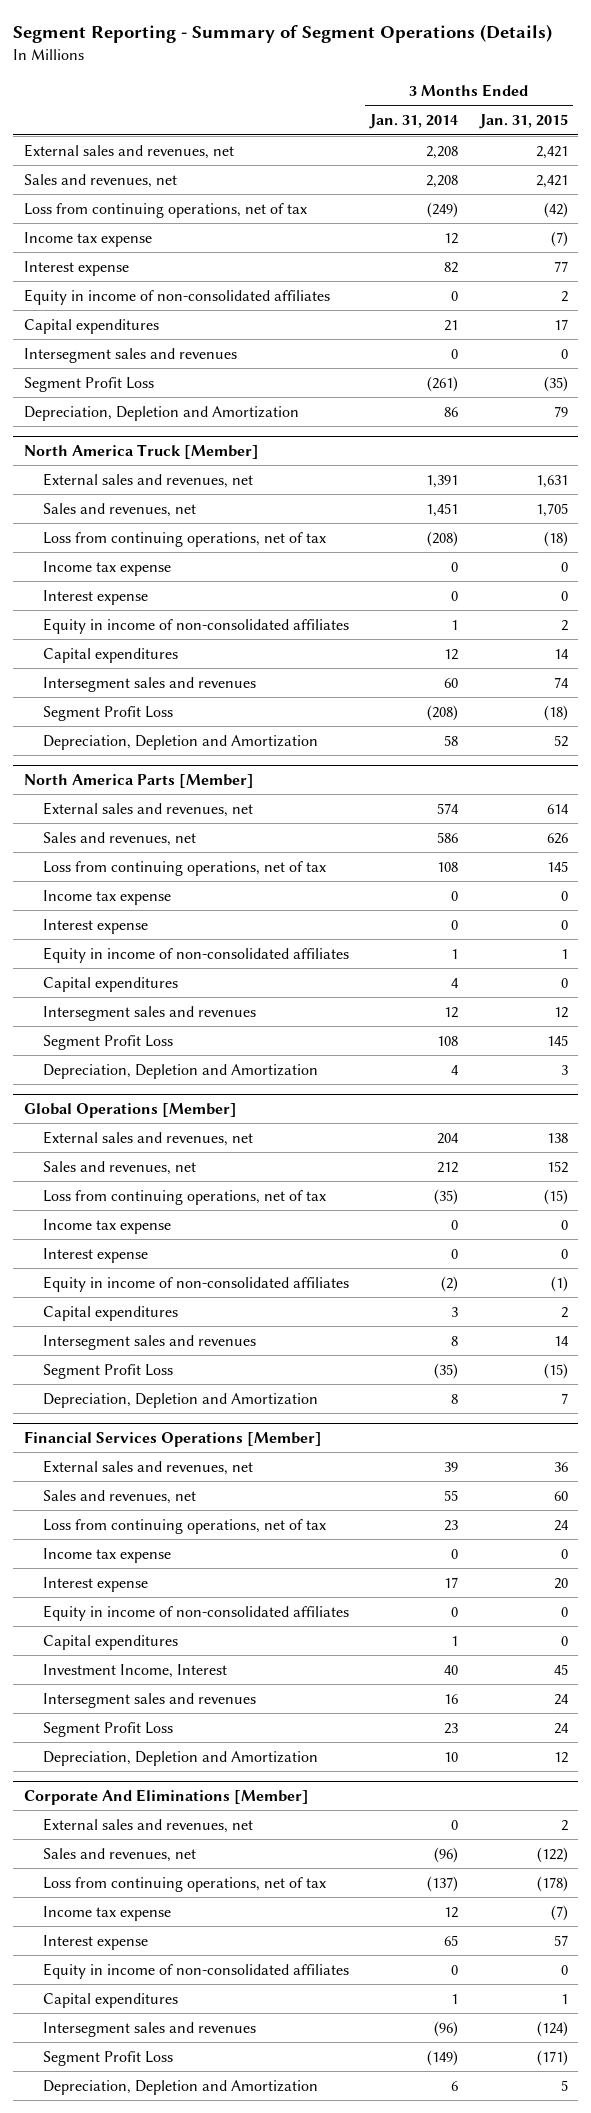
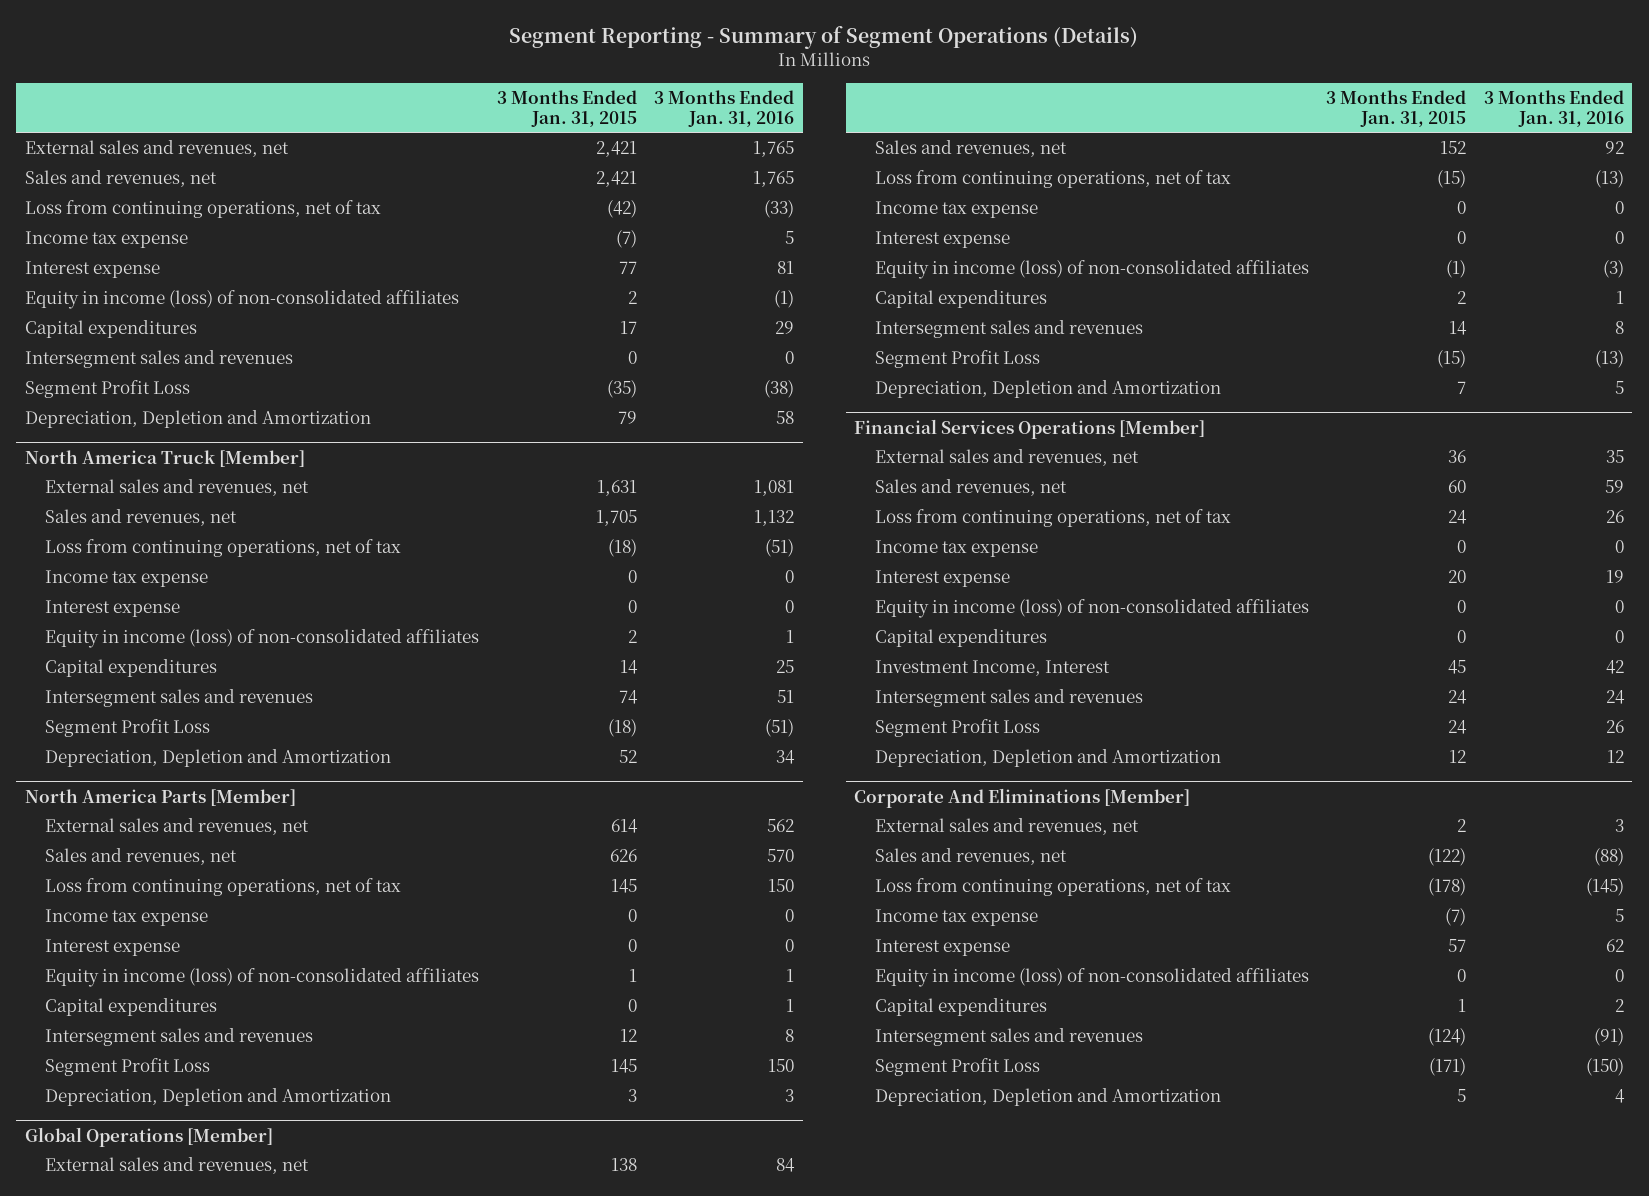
[369,114,459,130] Jan. 31, 2014 -> none
none -> [654,89,795,127] 3 Months Ended Jan. 31, 2016
[23,288,330,305] Equity in income of non-consolidated affiliates -> [24,290,459,310] Equity in income (loss) of non-consolidated affiliates
[43,617,350,634] Equity in income of non-consolidated affiliates -> [45,629,480,649] Equity in income (loss) of non-consolidated affiliates
[43,946,350,963] Equity in income of non-consolidated affiliates -> [45,968,480,988] Equity in income (loss) of non-consolidated affiliates
[43,1275,350,1292] Equity in income of non-consolidated affiliates -> [874,260,1309,280] Equity in income (loss) of non-consolidated affiliates
[43,1604,350,1621] Equity in income of non-consolidated affiliates -> [874,599,1309,619] Equity in income (loss) of non-consolidated affiliates
[43,1962,350,1979] Equity in income of non-consolidated affiliates -> [874,968,1309,988] Equity in income (loss) of non-consolidated affiliates

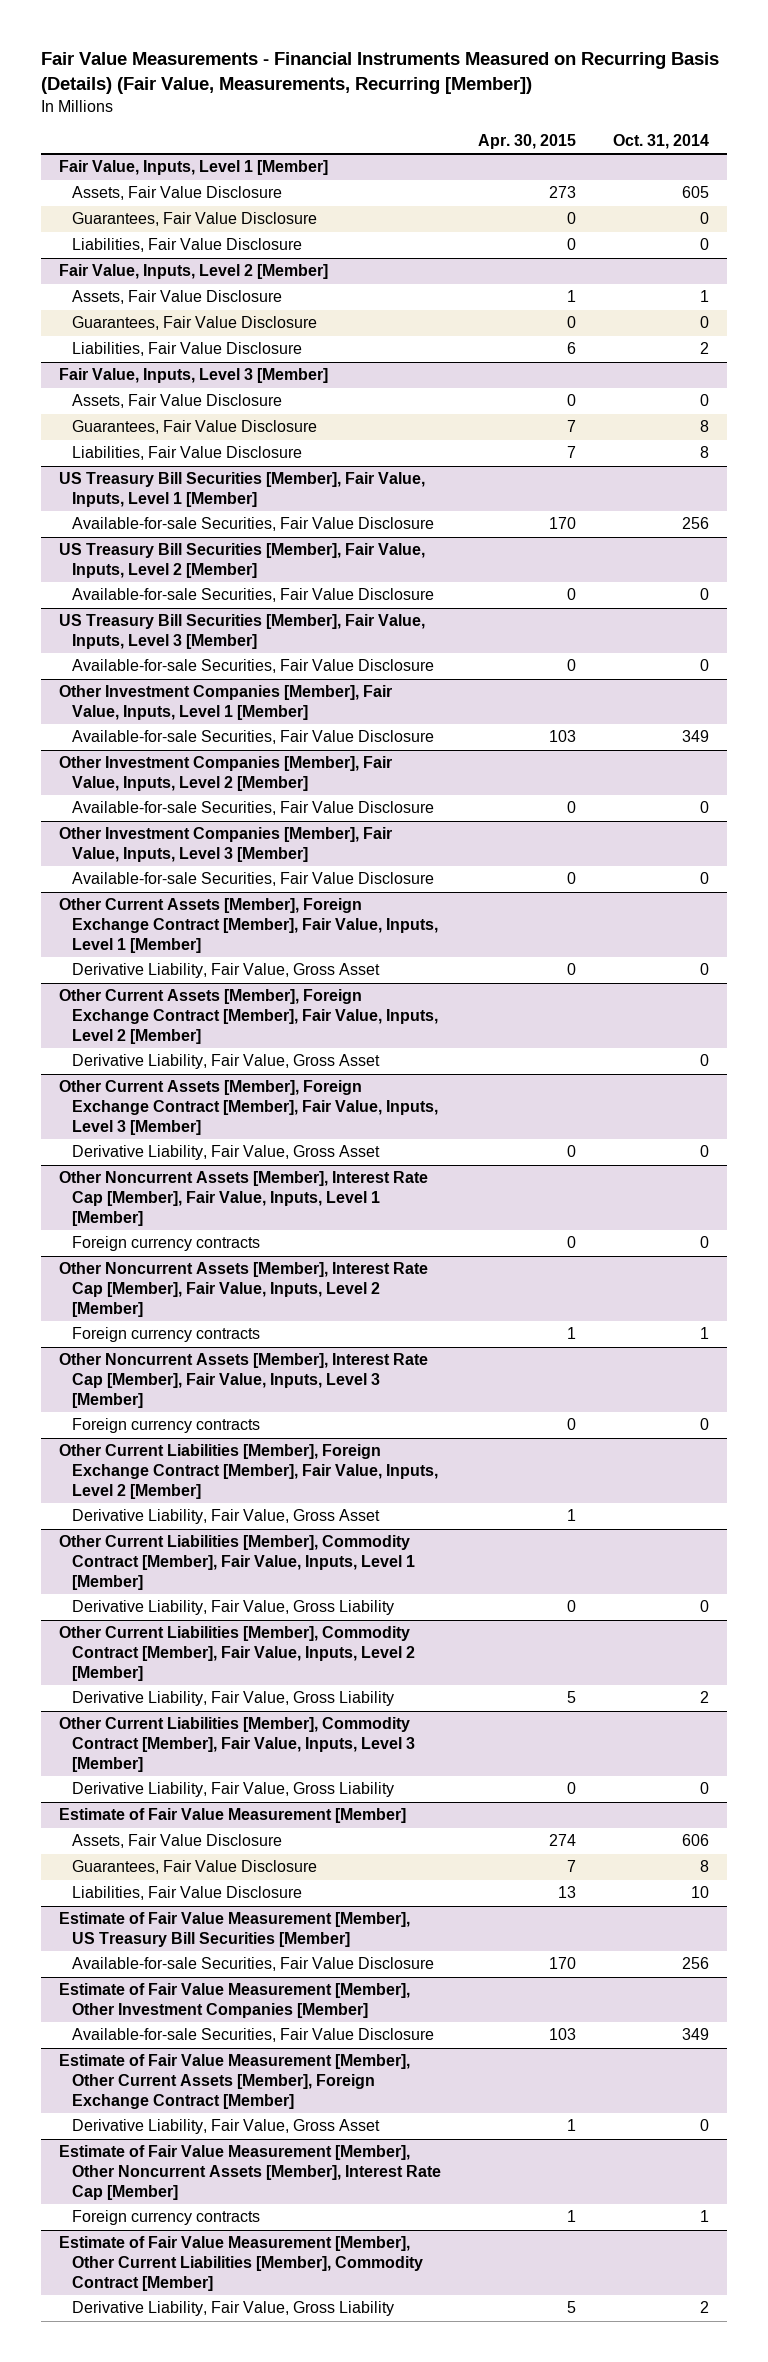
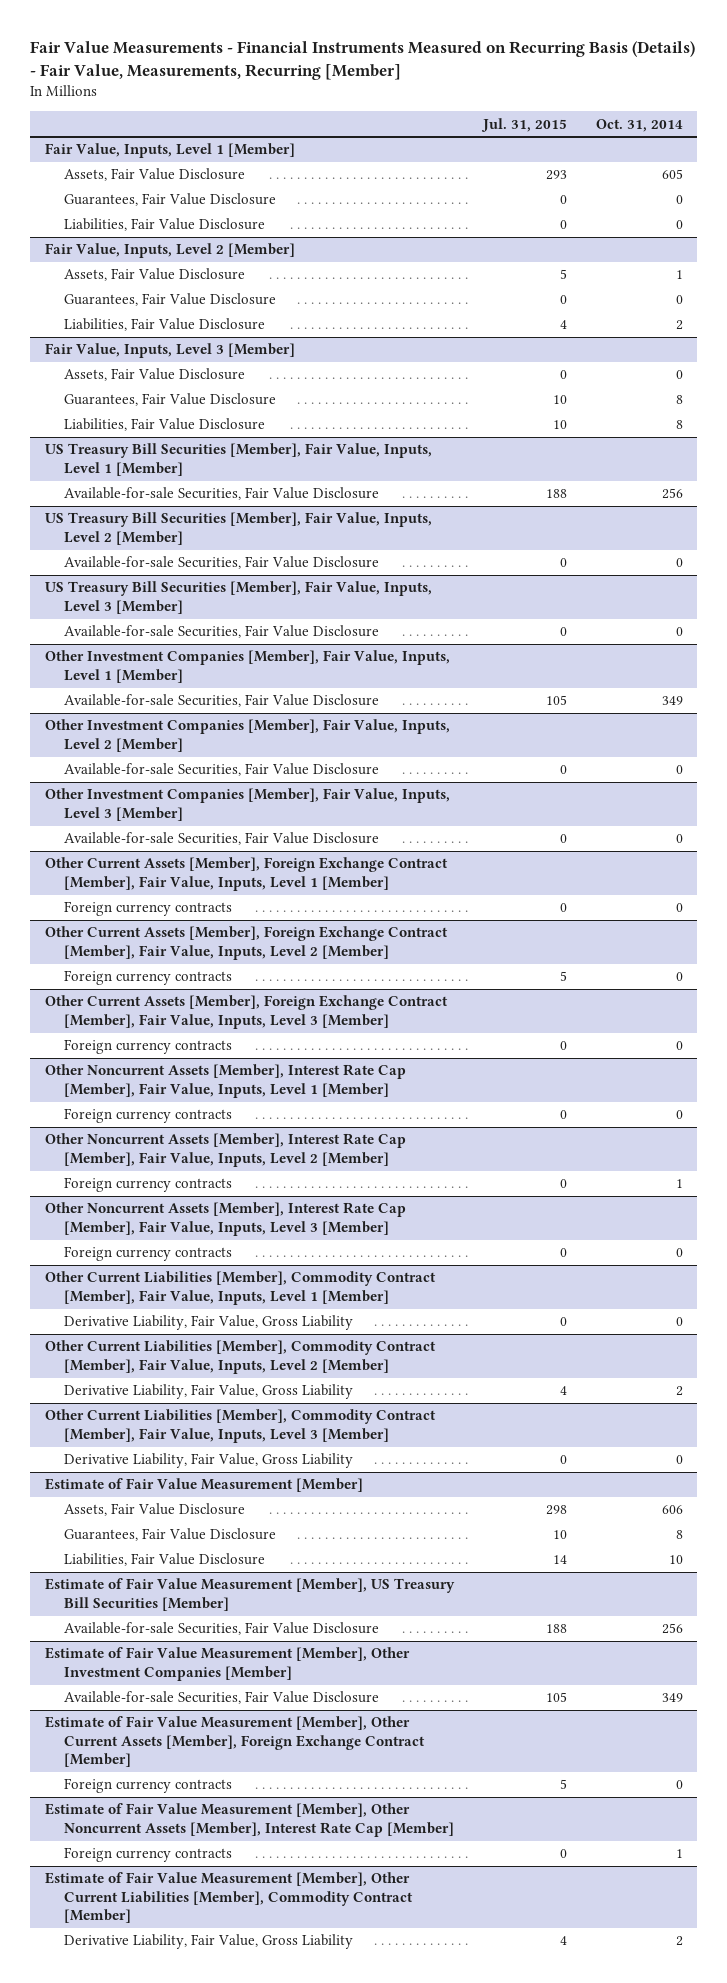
[40,52,719,95] Fair Value Measurements - Financial Instruments Measured on Recurring Basis (Details) (Fair Value, Measurements, Recurring [Member]) -> [30,41,696,81] Fair Value Measurements - Financial Instruments Measured on Recurring Basis (Details) - Fair Value, Measurements, Recurring [Member]
[478,133,577,149] Apr. 30, 2015 -> none
none -> [480,117,567,132] Jul. 31, 2015
[72,963,381,979] Derivative Liability, Fair Value, Gross Asset -> none
none -> [63,901,232,917] Foreign currency contracts
[72,1054,381,1070] Derivative Liability, Fair Value, Gross Asset -> none
none -> [63,970,232,986] Foreign currency contracts
[72,1145,381,1161] Derivative Liability, Fair Value, Gross Asset -> none
none -> [63,1039,232,1055] Foreign currency contracts
[58,1444,439,1499] Other Current Liabilities [Member], Foreign Exchange Contract [Member], Fair Value, Inputs, Level 2 [Member] -> none
[72,1509,381,1525] Derivative Liability, Fair Value, Gross Asset -> none
[72,2119,381,2135] Derivative Liability, Fair Value, Gross Asset -> none
none -> [63,1778,232,1794] Foreign currency contracts

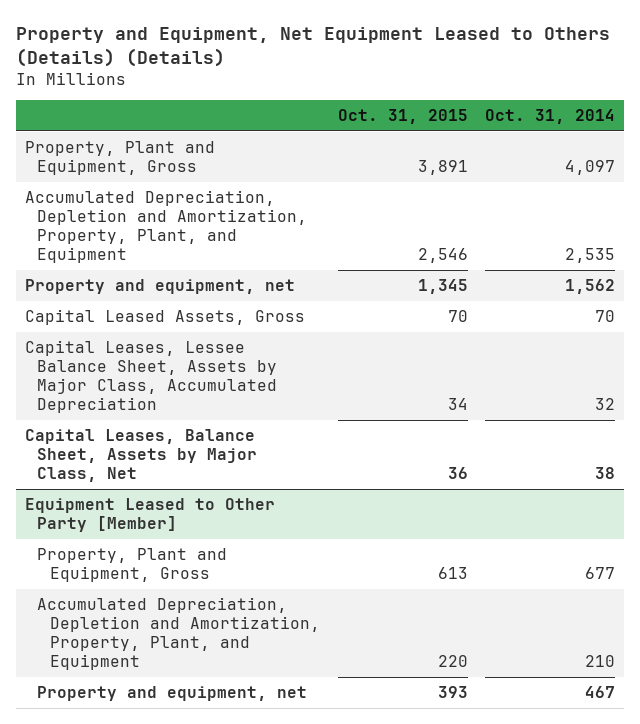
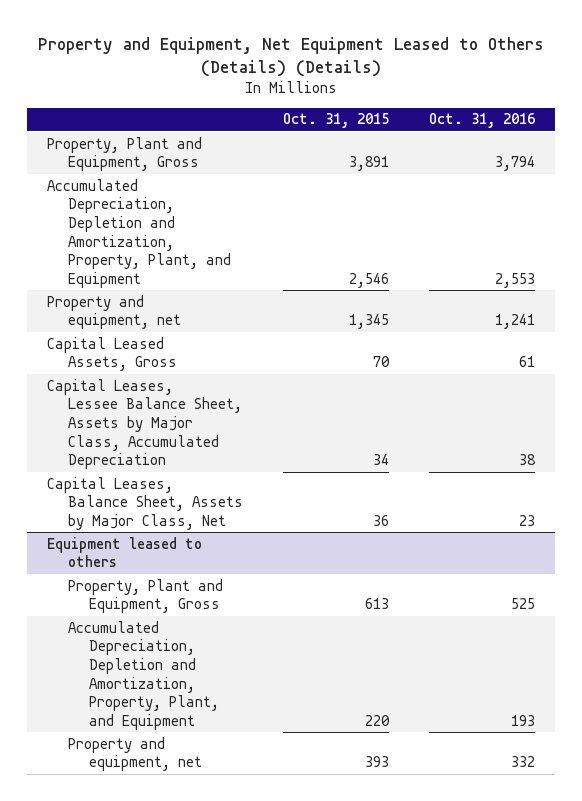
[485,108,616,124] Oct. 31, 2014 -> none
none -> [428,113,535,129] Oct. 31, 2016
[24,497,275,532] Equipment Leased to Other Party [Member] -> [47,536,203,568] Equipment leased to others

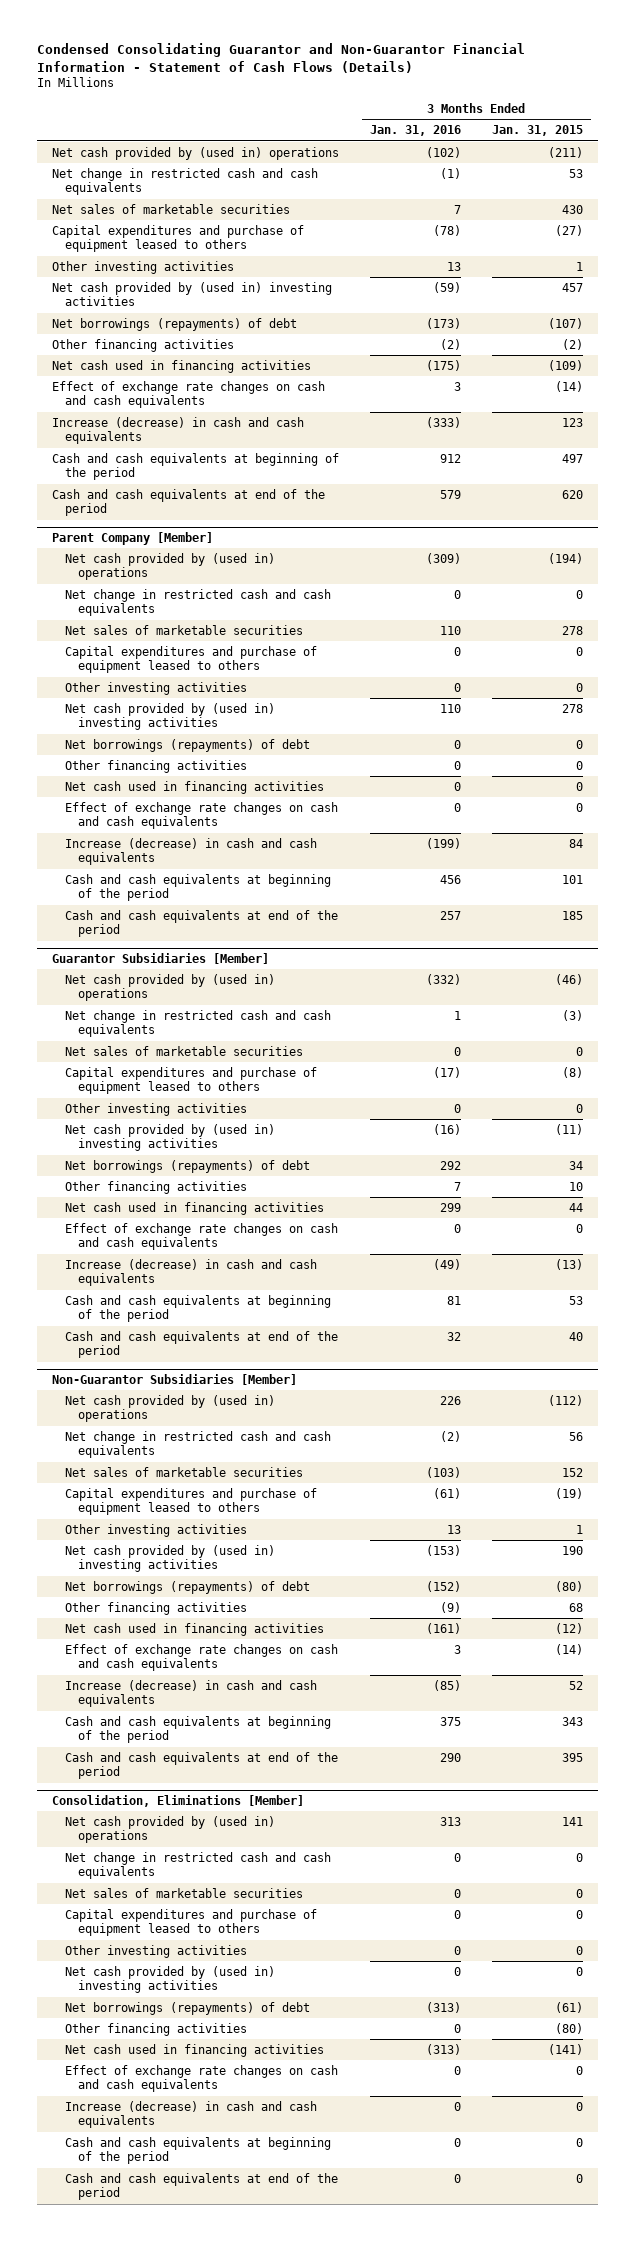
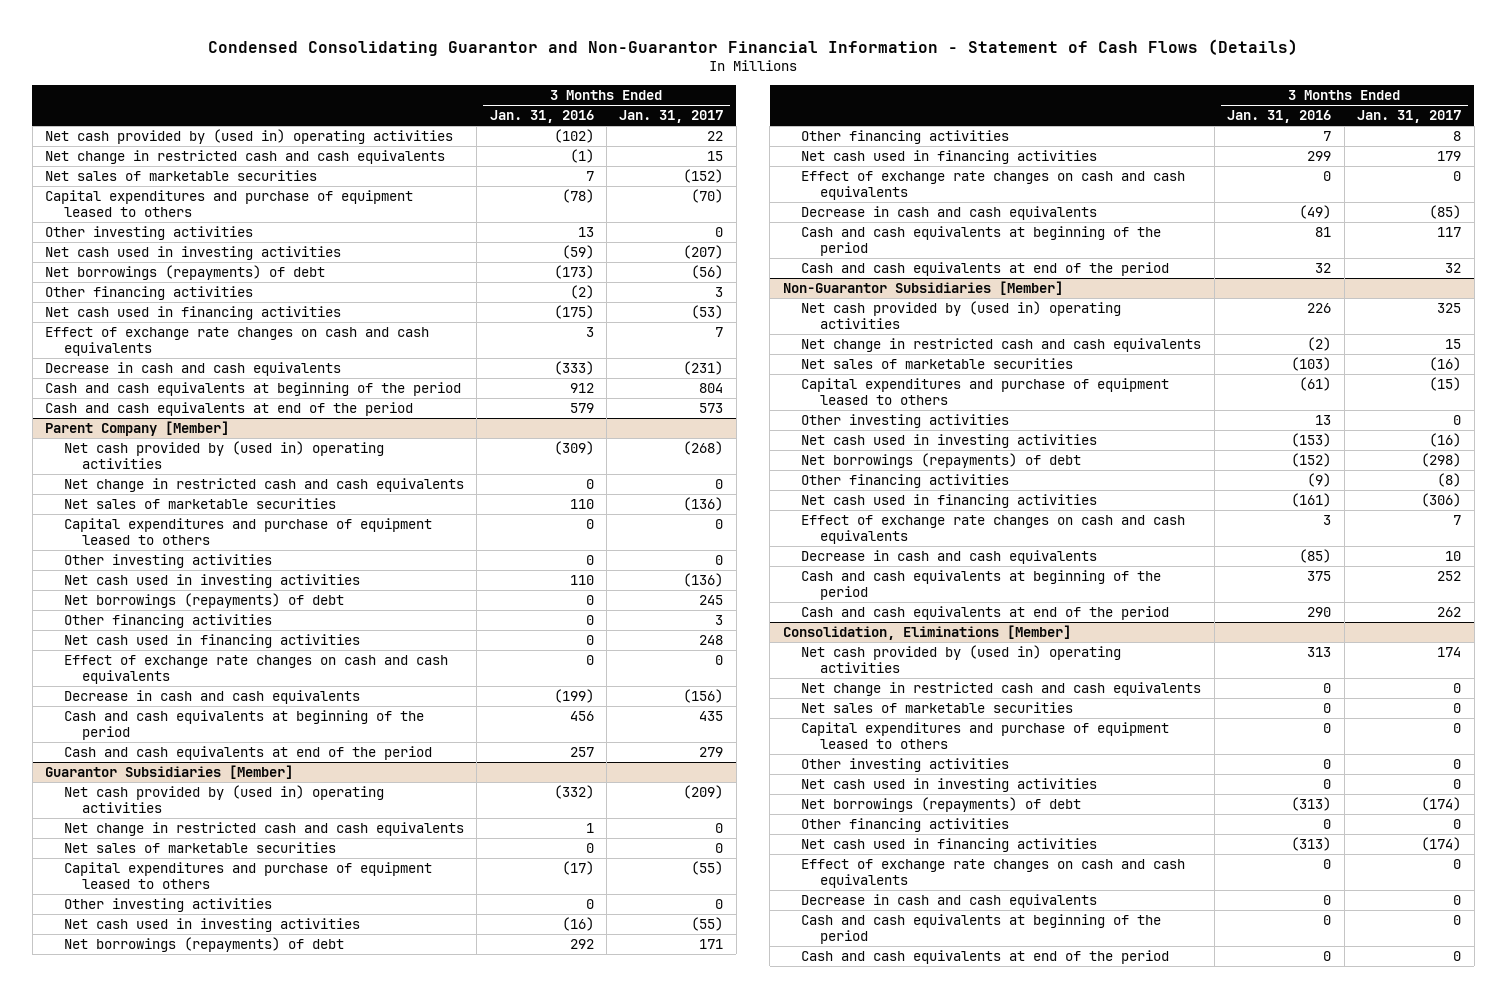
[491,125,583,137] Jan. 31, 2015 -> none
none -> [619,110,724,124] Jan. 31, 2017
[52,146,340,160] Net cash provided by (used in) operations -> [45,129,454,145] Net cash provided by (used in) operating activities
[52,281,333,307] Net cash provided by (used in) investing activities -> [45,246,342,261] Net cash used in investing activities
[52,416,305,445] Increase (decrease) in cash and cash equivalents -> [45,362,342,377] Decrease in cash and cash equivalents
[64,552,275,581] Net cash provided by (used in) operations -> [63,441,384,469] Net cash provided by (used in) operating activities
[64,702,275,731] Net cash provided by (used in) investing activities -> [63,574,360,589] Net cash used in investing activities
[64,837,317,866] Increase (decrease) in cash and cash equivalents -> [63,690,360,705] Decrease in cash and cash equivalents
[64,973,275,1002] Net cash provided by (used in) operations -> [63,785,384,813] Net cash provided by (used in) operating activities
[64,1123,275,1152] Net cash provided by (used in) investing activities -> [63,918,360,933] Net cash used in investing activities
[64,1258,317,1287] Increase (decrease) in cash and cash equivalents -> [801,206,1098,221] Decrease in cash and cash equivalents
[64,1394,275,1423] Net cash provided by (used in) operations -> [801,301,1122,329] Net cash provided by (used in) operating activities
[64,1544,275,1573] Net cash provided by (used in) investing activities -> [801,434,1098,449] Net cash used in investing activities
[64,1679,317,1708] Increase (decrease) in cash and cash equivalents -> [801,550,1098,565] Decrease in cash and cash equivalents
[64,1815,275,1844] Net cash provided by (used in) operations -> [801,645,1122,673] Net cash provided by (used in) operating activities
[64,1965,275,1994] Net cash provided by (used in) investing activities -> [801,778,1098,793] Net cash used in investing activities
[64,2100,317,2129] Increase (decrease) in cash and cash equivalents -> [801,894,1098,909] Decrease in cash and cash equivalents

